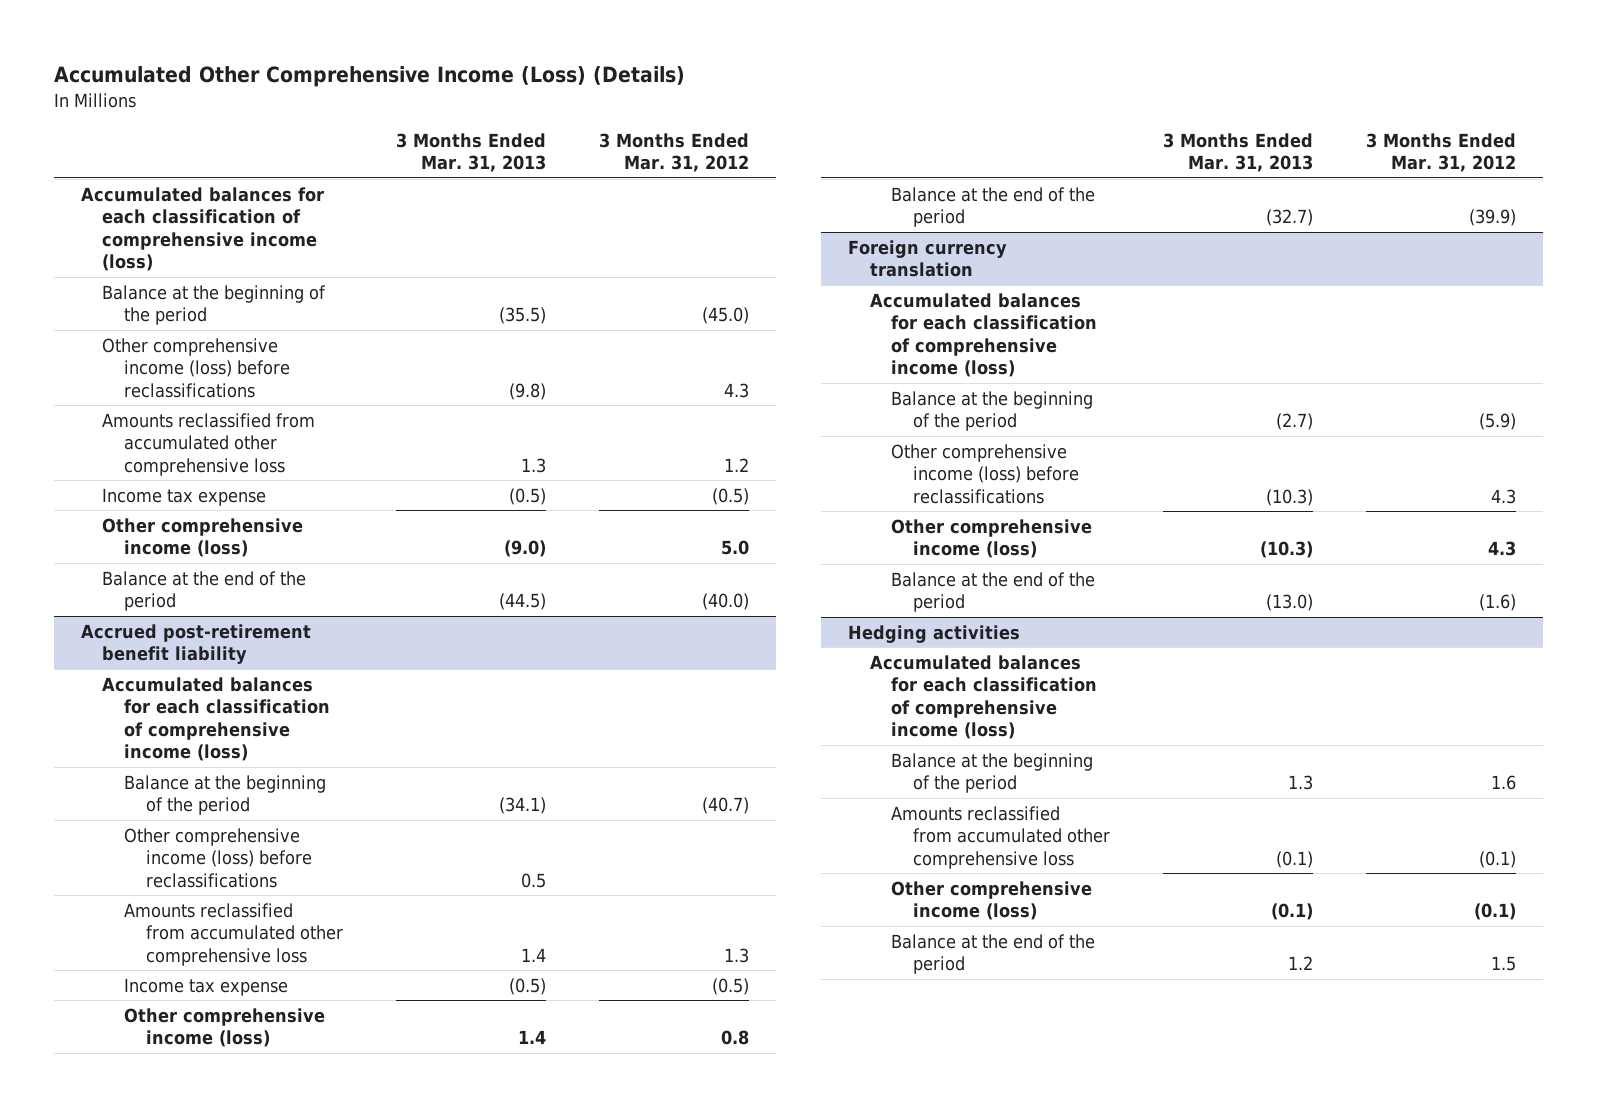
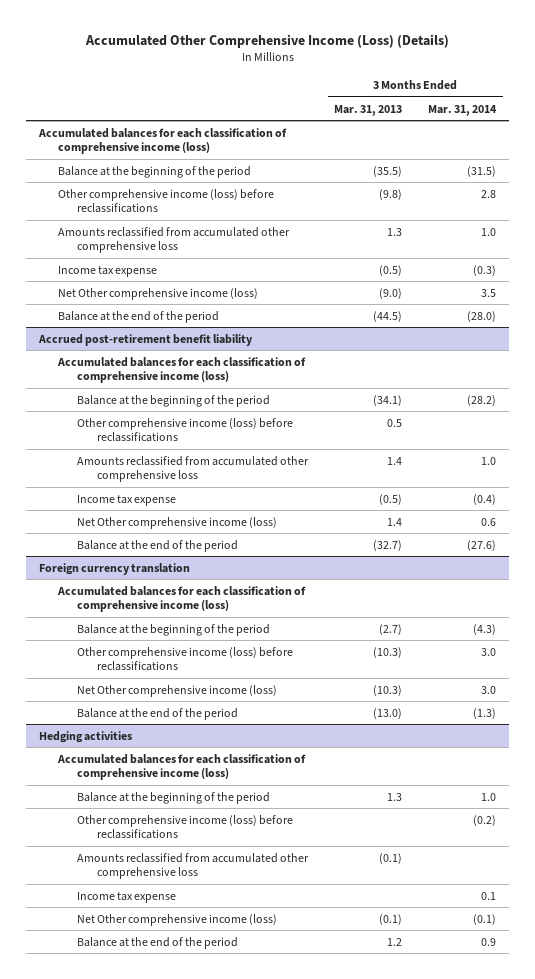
[599,132,750,173] 3 Months Ended Mar. 31, 2012 -> none
none -> [428,104,498,116] Mar. 31, 2014
[102,517,304,558] Other comprehensive income (loss) -> [58,287,259,300] Net Other comprehensive income (loss)
[124,1007,326,1048] Other comprehensive income (loss) -> [77,516,278,529] Net Other comprehensive income (loss)
[891,518,1093,559] Other comprehensive income (loss) -> [77,684,278,697] Net Other comprehensive income (loss)
none -> [77,814,294,840] Other comprehensive income (loss) before reclassifications
none -> [77,891,177,903] Income tax expense
[891,880,1093,921] Other comprehensive income (loss) -> [77,913,278,926] Net Other comprehensive income (loss)

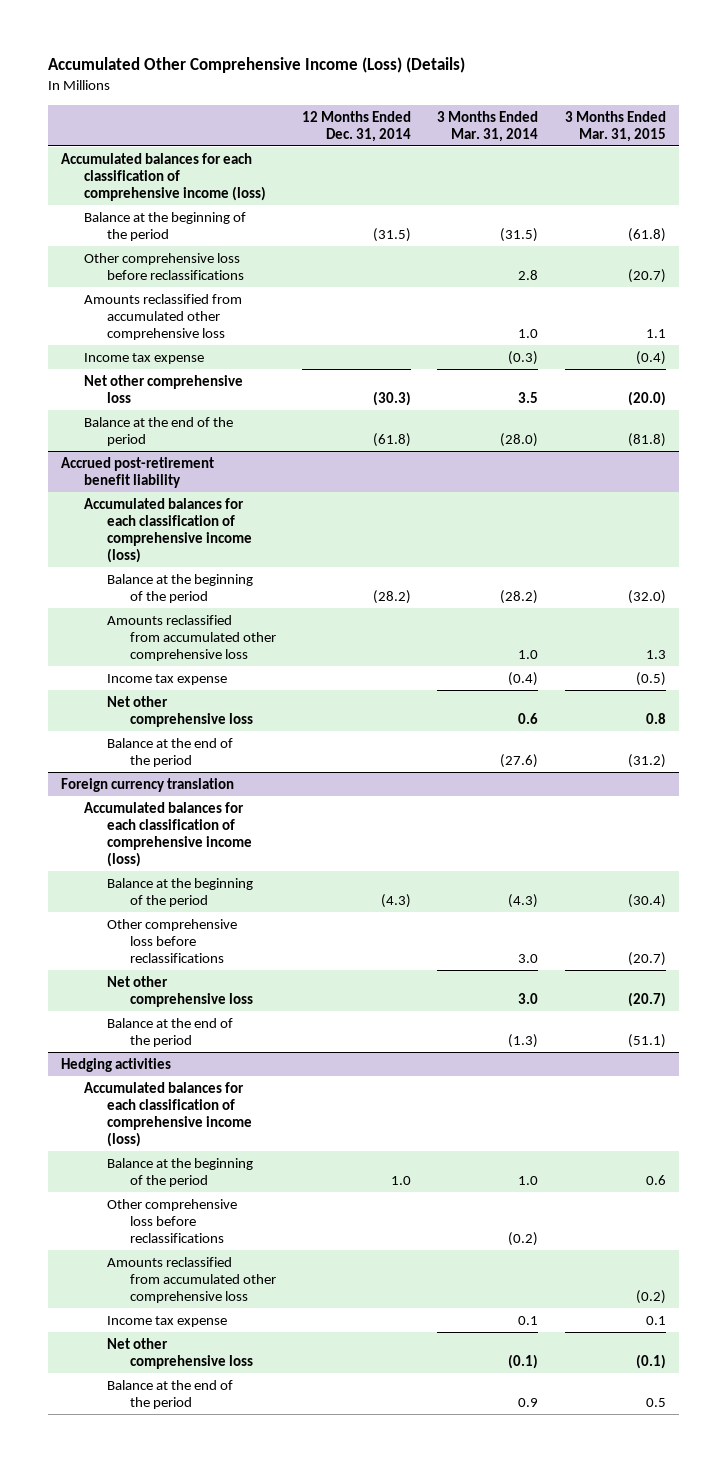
[334,104,403,116] Mar. 31, 2013 -> none
none -> [302,110,412,142] 12 Months Ended Dec. 31, 2014
none -> [564,110,666,142] 3 Months Ended Mar. 31, 2015
[58,188,275,214] Other comprehensive income (loss) before reclassifications -> [83,252,244,280] Other comprehensive loss before reclassifications
[58,287,259,300] Net Other comprehensive income (loss) -> [83,374,243,403] Net other comprehensive loss
[77,417,294,443] Other comprehensive income (loss) before reclassifications -> none
[77,516,278,529] Net Other comprehensive income (loss) -> [106,695,253,727] Net other comprehensive loss
[77,646,294,672] Other comprehensive income (loss) before reclassifications -> [106,918,237,963] Other comprehensive loss before reclassifications
[77,684,278,697] Net Other comprehensive income (loss) -> [106,975,253,1007] Net other comprehensive loss
[77,814,294,840] Other comprehensive income (loss) before reclassifications -> [106,1198,237,1243] Other comprehensive loss before reclassifications
[77,913,278,926] Net Other comprehensive income (loss) -> [106,1337,253,1369] Net other comprehensive loss

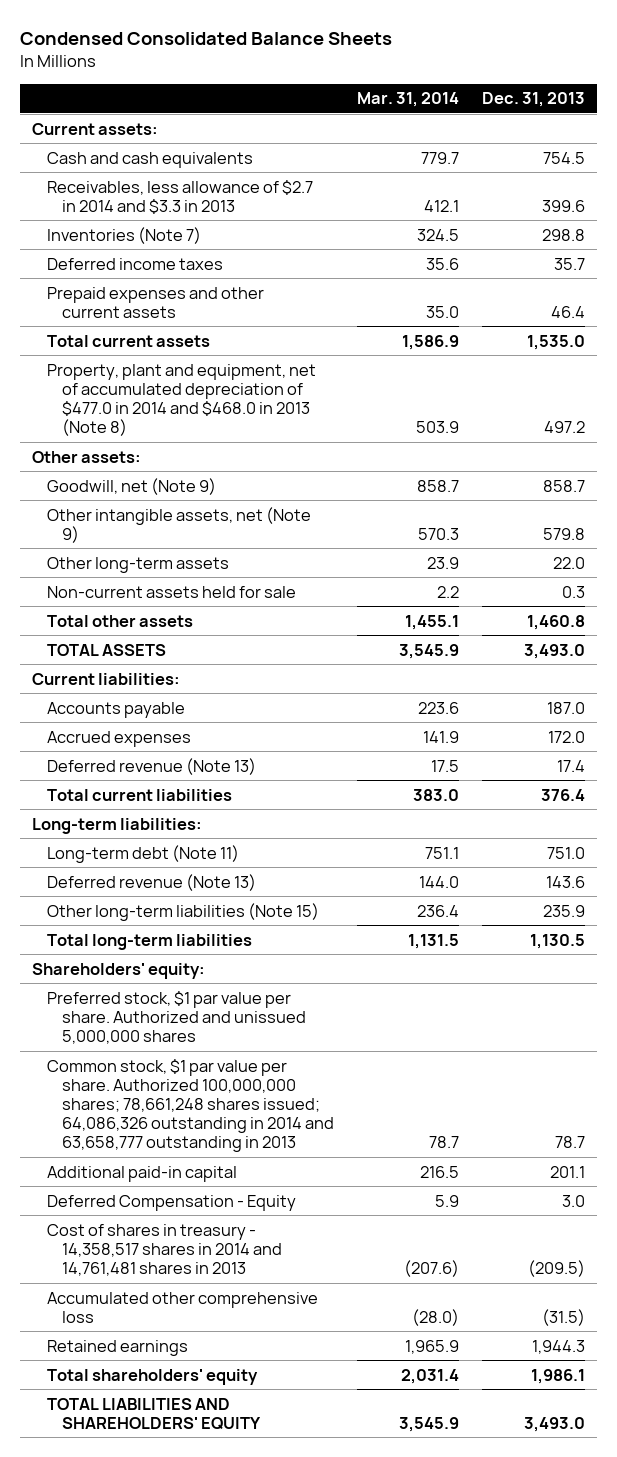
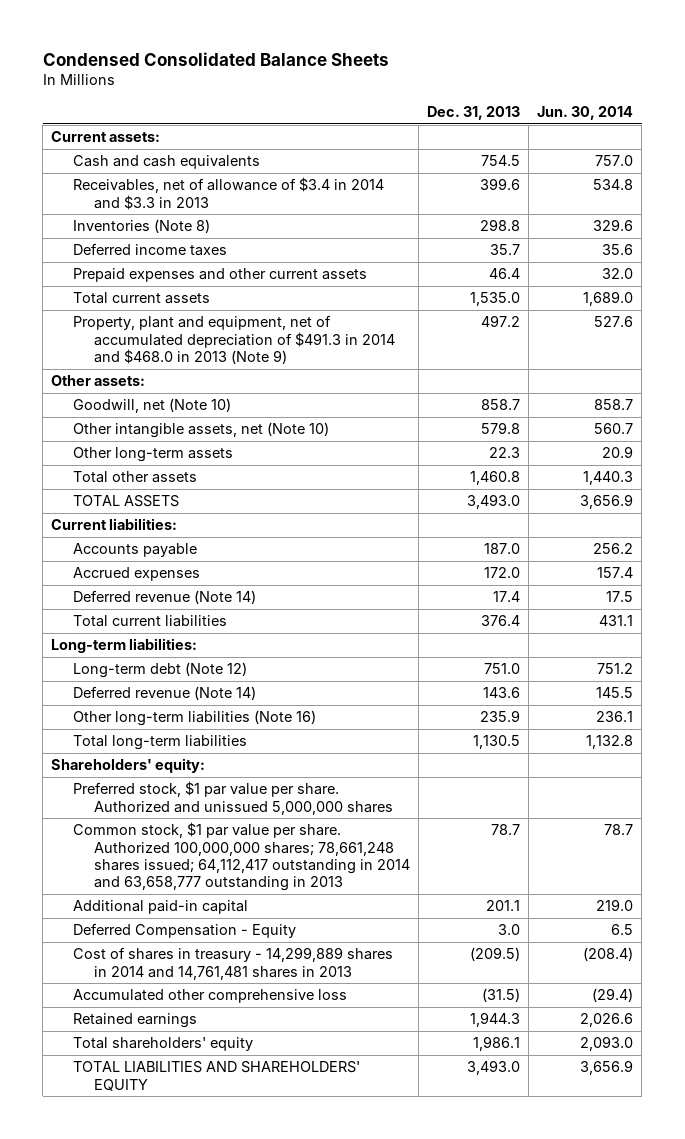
[356,92,459,108] Mar. 31, 2014 -> none
none -> [537,106,634,121] Jun. 30, 2014
[46,179,313,214] Receivables, less allowance of $2.7 in 2014 and $3.3 in 2013 -> [72,177,384,210] Receivables, net of allowance of $3.4 in 2014 and $3.3 in 2013
[46,226,201,244] Inventories (Note 7) -> [72,219,210,234] Inventories (Note 8)
[46,363,316,437] Property, plant and equipment, net of accumulated depreciation of $477.0 in 2014 and $468.0 in 2013 (Note 8) -> [72,315,395,365] Property, plant and equipment, net of accumulated depreciation of $491.3 in 2014 and $468.0 in 2013 (Note 9)
[46,585,296,598] Non-current assets held for sale -> none
[46,477,216,495] Goodwill, net (Note 9) -> [72,398,231,414] Goodwill, net (Note 10)
[46,506,311,543] Other intangible assets, net (Note 9) -> [72,422,329,439] Other intangible assets, net (Note 10)
[553,556,586,569] 22.0 -> [489,447,521,459] 22.3
[46,757,256,775] Deferred revenue (Note 13) -> [72,590,256,605] Deferred revenue (Note 14)
[46,844,239,863] Long-term debt (Note 11) -> [72,662,247,679] Long-term debt (Note 12)
[46,873,256,891] Deferred revenue (Note 13) -> [72,686,256,701] Deferred revenue (Note 14)
[46,902,319,921] Other long-term liabilities (Note 15) -> [72,710,316,727] Other long-term liabilities (Note 16)
[46,1058,334,1153] Common stock, $1 par value per share. Authorized 100,000,000 shares; 78,661,248 shares issued; 64,086,326 outstanding in 2014 and 63,658,777 outstanding in 2013 -> [72,822,410,892] Common stock, $1 par value per share. Authorized 100,000,000 shares; 78,661,248 shares issued; 64,112,417 outstanding in 2014 and 63,658,777 outstanding in 2013
[46,1223,282,1276] Cost of shares in treasury - 14,358,517 shares in 2014 and 14,761,481 shares in 2013 -> [72,947,393,980] Cost of shares in treasury - 14,299,889 shares in 2014 and 14,761,481 shares in 2013

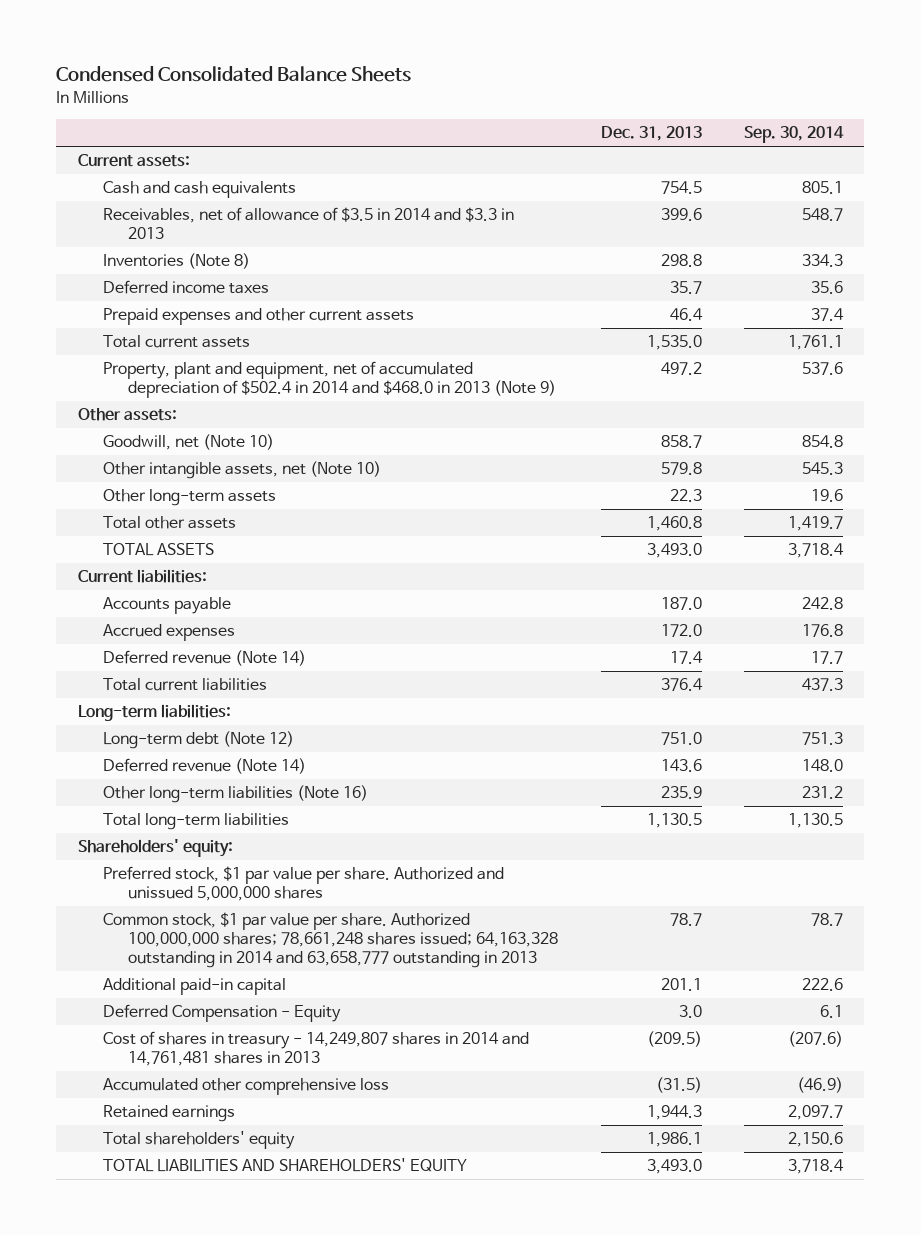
[537,106,634,121] Jun. 30, 2014 -> none
none -> [744,126,845,144] Sep. 30, 2014
[72,177,384,210] Receivables, net of allowance of $3.4 in 2014 and $3.3 in 2013 -> [102,207,514,240] Receivables, net of allowance of $3.5 in 2014 and $3.3 in 2013
[72,315,395,365] Property, plant and equipment, net of accumulated depreciation of $491.3 in 2014 and $468.0 in 2013 (Note 9) -> [102,361,556,399] Property, plant and equipment, net of accumulated depreciation of $502.4 in 2014 and $468.0 in 2013 (Note 9)
[72,822,410,892] Common stock, $1 par value per share. Authorized 100,000,000 shares; 78,661,248 shares issued; 64,112,417 outstanding in 2014 and 63,658,777 outstanding in 2013 -> [102,912,558,968] Common stock, $1 par value per share. Authorized 100,000,000 shares; 78,661,248 shares issued; 64,163,328 outstanding in 2014 and 63,658,777 outstanding in 2013
[72,947,393,980] Cost of shares in treasury - 14,299,889 shares in 2014 and 14,761,481 shares in 2013 -> [102,1031,529,1067] Cost of shares in treasury - 14,249,807 shares in 2014 and 14,761,481 shares in 2013

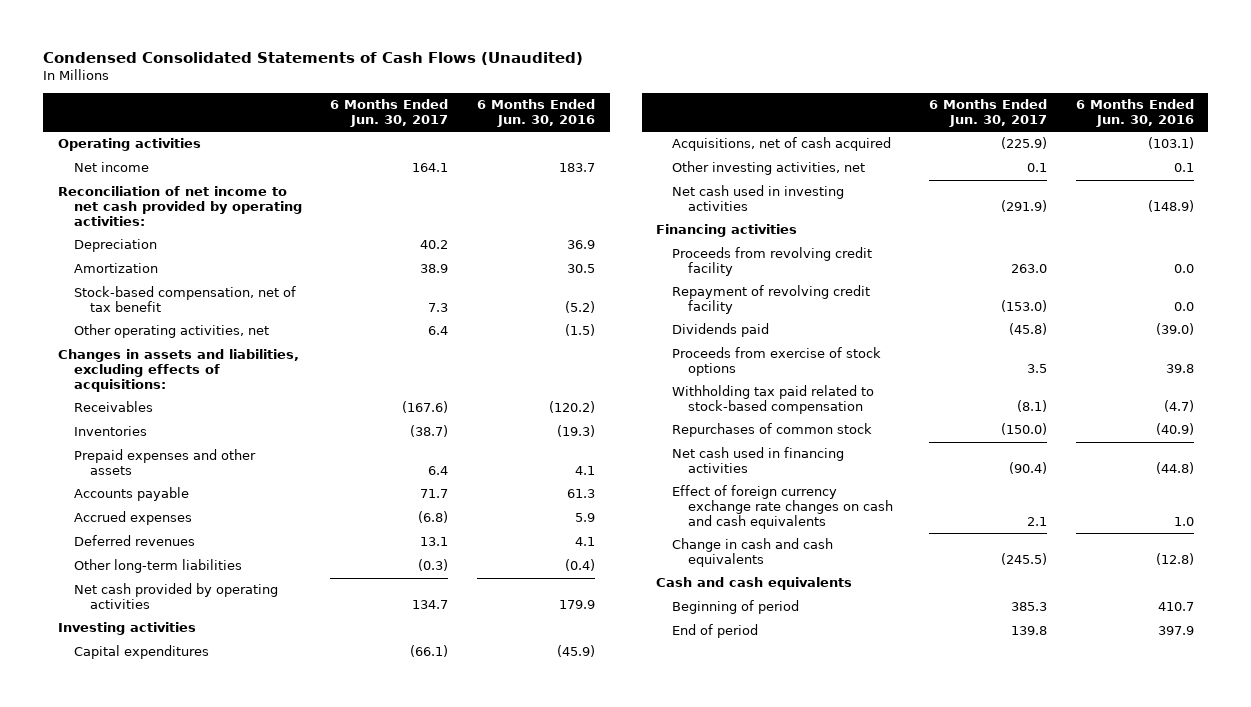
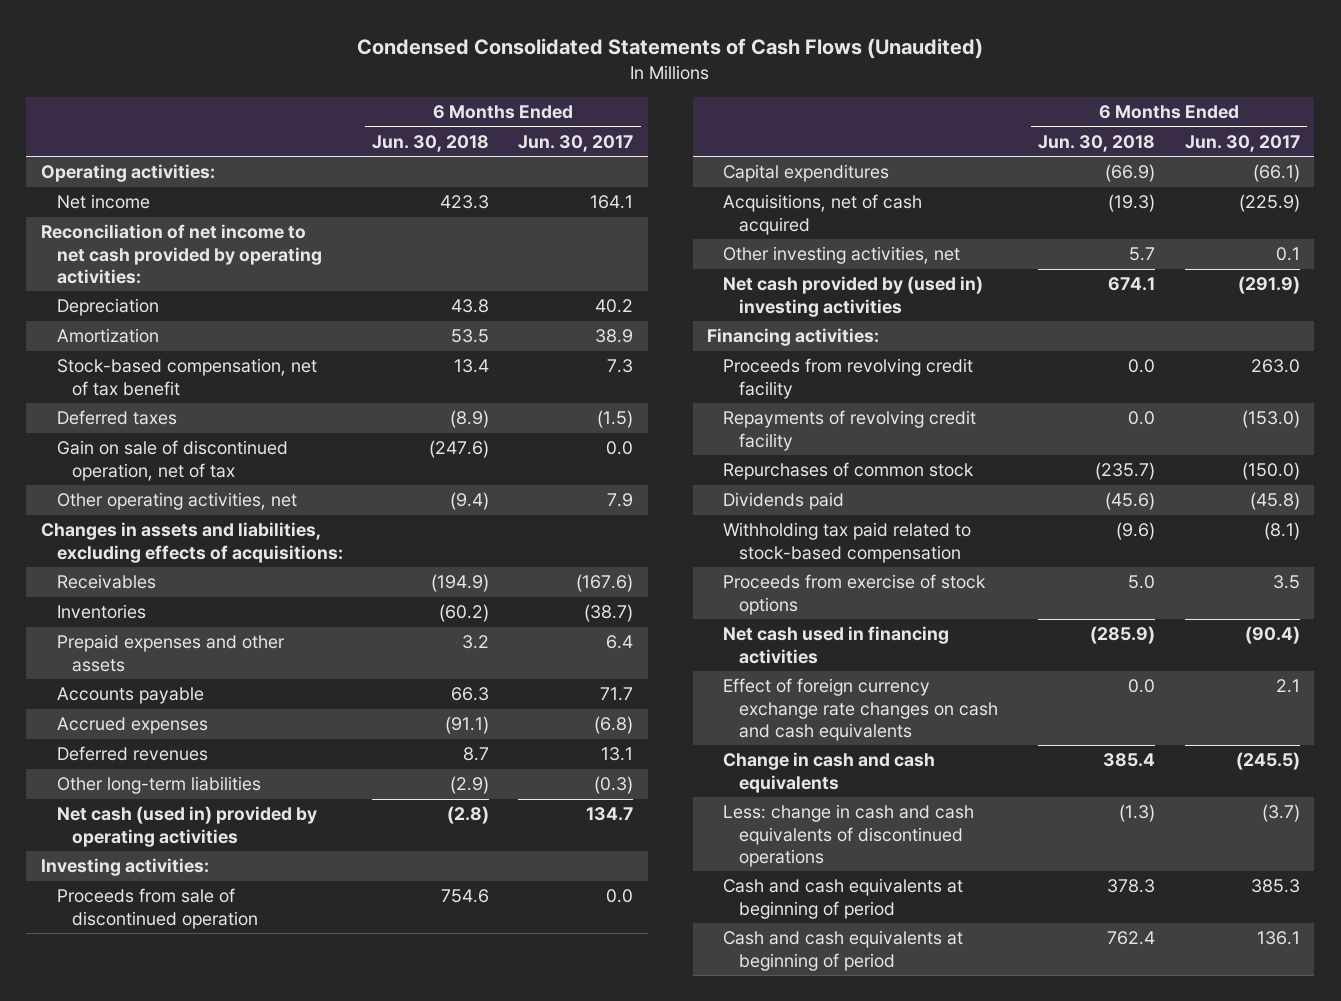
[477,99,596,128] 6 Months Ended Jun. 30, 2016 -> none
none -> [371,134,489,152] Jun. 30, 2018
[57,138,201,152] Operating activities -> [41,164,216,183] Operating activities:
none -> [56,410,177,426] Deferred taxes
none -> [56,440,288,481] Gain on sale of discontinued operation, net of tax
[428,326,449,336] 6.4 -> [607,493,634,508] 7.9
[73,583,278,610] Net cash provided by operating activities -> [56,806,317,847] Net cash (used in) provided by operating activities
[57,622,196,636] Investing activities -> [41,858,210,877] Investing activities:
none -> [56,888,259,929] Proceeds from sale of discontinued operation
[671,185,844,212] Net cash used in investing activities -> [723,276,984,317] Net cash provided by (used in) investing activities
[655,224,797,238] Financing activities -> [707,328,880,347] Financing activities:
[671,285,870,315] Repayment of revolving credit facility -> [723,410,977,451] Repayments of revolving credit facility
[671,423,872,438] Repurchases of common stock -> [723,462,975,481] Repurchases of common stock
[671,347,881,377] Proceeds from exercise of stock options -> [723,574,987,615] Proceeds from exercise of stock options
[655,577,852,591] Cash and cash equivalents -> none
[671,624,758,639] End of period -> none
none -> [723,804,975,867] Less: change in cash and cash equivalents of discontinued operations
[671,600,799,615] Beginning of period -> [723,878,964,919] Cash and cash equivalents at beginning of period
none -> [723,930,964,971] Cash and cash equivalents at beginning of period

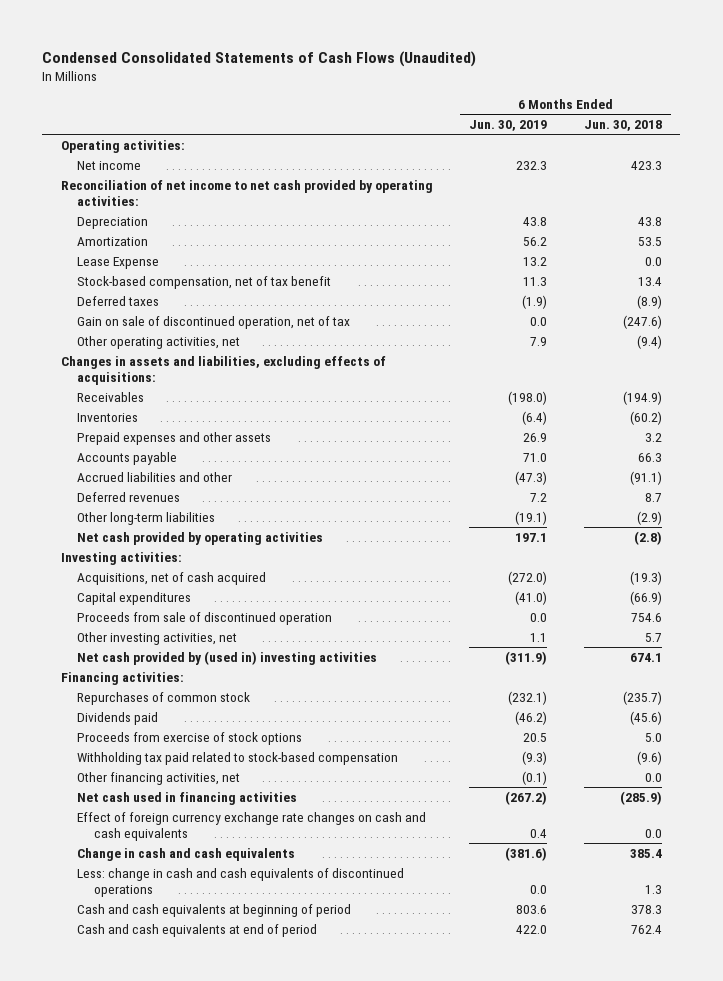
[518,134,634,152] Jun. 30, 2017 -> none
none -> [469,120,548,132] Jun. 30, 2019
none -> [77,256,160,269] Lease Expense
[56,717,208,735] Accrued expenses -> [77,471,233,482] Accrued liabilities and other
[56,806,317,847] Net cash (used in) provided by operating activities -> [77,531,324,545] Net cash provided by operating activities
[723,164,890,183] Capital expenditures -> [77,591,192,605] Capital expenditures
[56,888,259,929] Proceeds from sale of discontinued operation -> [77,611,333,625] Proceeds from sale of discontinued operation
[723,358,974,399] Proceeds from revolving credit facility -> none
[723,410,977,451] Repayments of revolving credit facility -> none
[723,522,972,563] Withholding tax paid related to stock-based compensation -> [77,751,399,765] Withholding tax paid related to stock-based compensation
none -> [77,771,241,785] Other financing activities, net
[1119,804,1156,823] (1.3) -> [645,884,663,894] 1.3
[723,930,964,971] Cash and cash equivalents at beginning of period -> [77,923,318,937] Cash and cash equivalents at end of period

